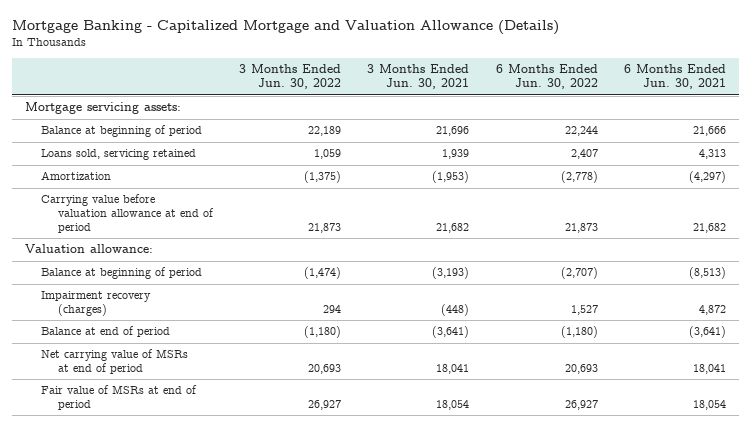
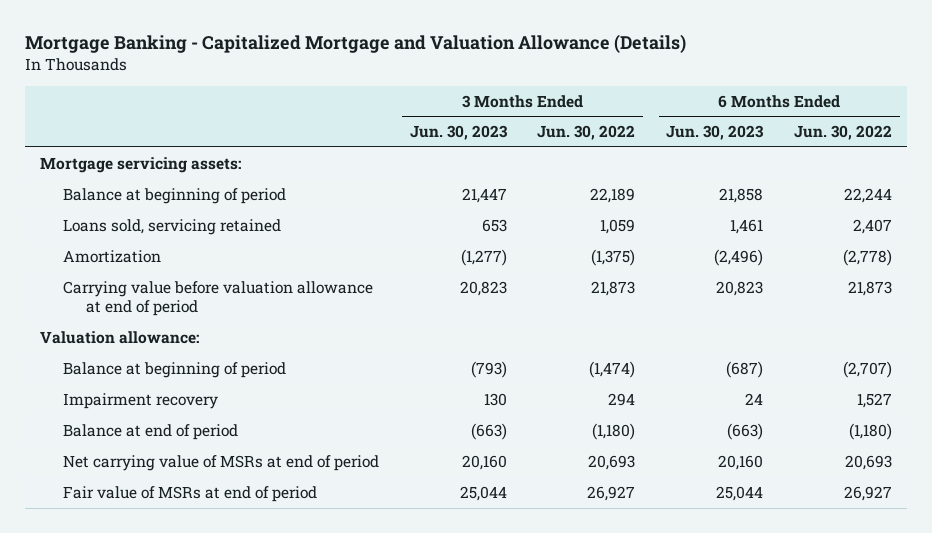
[367,64,470,90] 3 Months Ended Jun. 30, 2021 -> none
[624,64,727,90] 6 Months Ended Jun. 30, 2021 -> none
none -> [409,125,508,141] Jun. 30, 2023
none -> [666,125,765,141] Jun. 30, 2023
[41,291,152,317] Impairment recovery (charges) -> [62,392,218,409] Impairment recovery

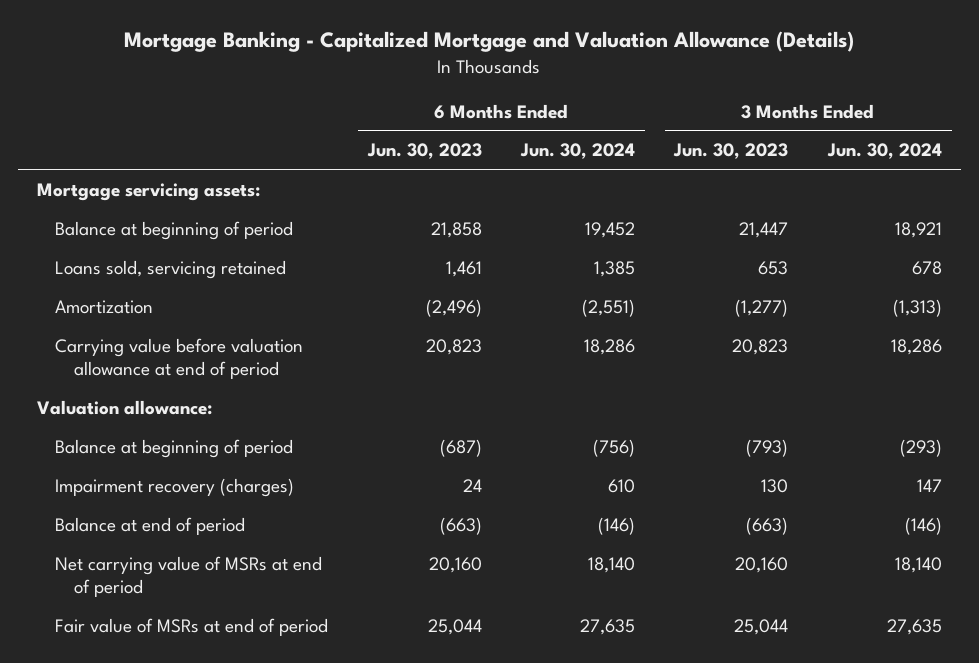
[537,125,636,141] Jun. 30, 2022 -> none
[793,125,892,141] Jun. 30, 2022 -> none
none -> [520,143,636,160] Jun. 30, 2024
none -> [826,143,942,160] Jun. 30, 2024
[62,392,218,409] Impairment recovery -> [55,477,295,497] Impairment recovery (charges)

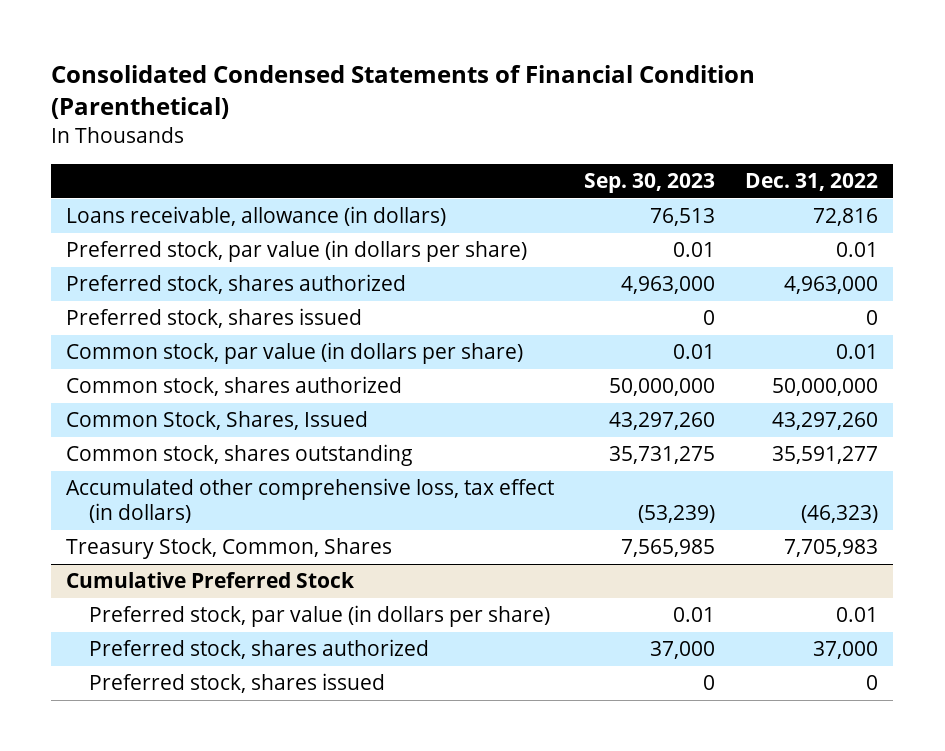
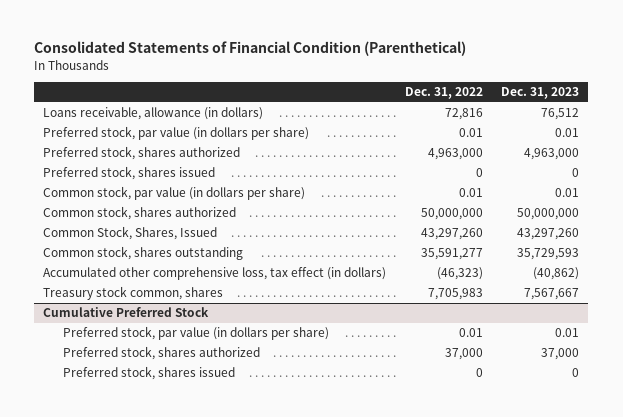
[51,65,756,120] Consolidated Condensed Statements of Financial Condition (Parenthetical) -> [34,41,467,57] Consolidated Statements of Financial Condition (Parenthetical)
[584,173,716,194] Sep. 30, 2023 -> none
none -> [501,87,580,100] Dec. 31, 2023
[66,538,393,560] Treasury Stock, Common, Shares -> [43,286,224,301] Treasury stock common, shares

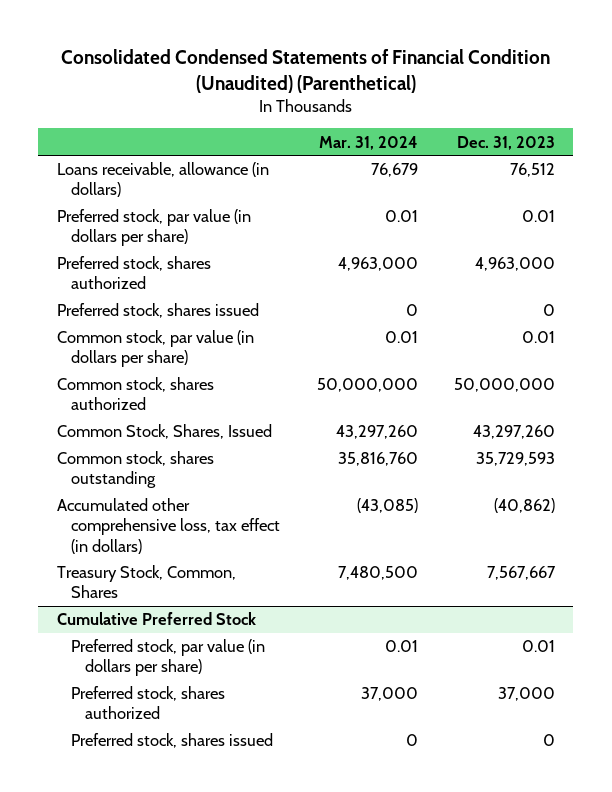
[34,41,467,57] Consolidated Statements of Financial Condition (Parenthetical) -> [60,48,550,93] Consolidated Condensed Statements of Financial Condition (Unaudited) (Parenthetical)
[404,87,483,100] Dec. 31, 2022 -> none
none -> [318,135,418,150] Mar. 31, 2024
[43,286,224,301] Treasury stock common, shares -> [56,565,236,599] Treasury Stock, Common, Shares

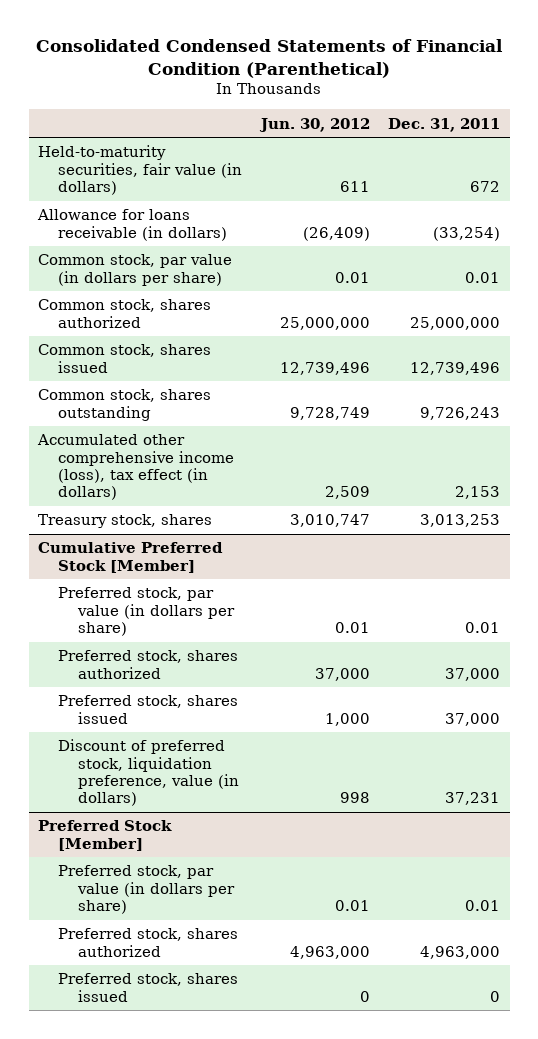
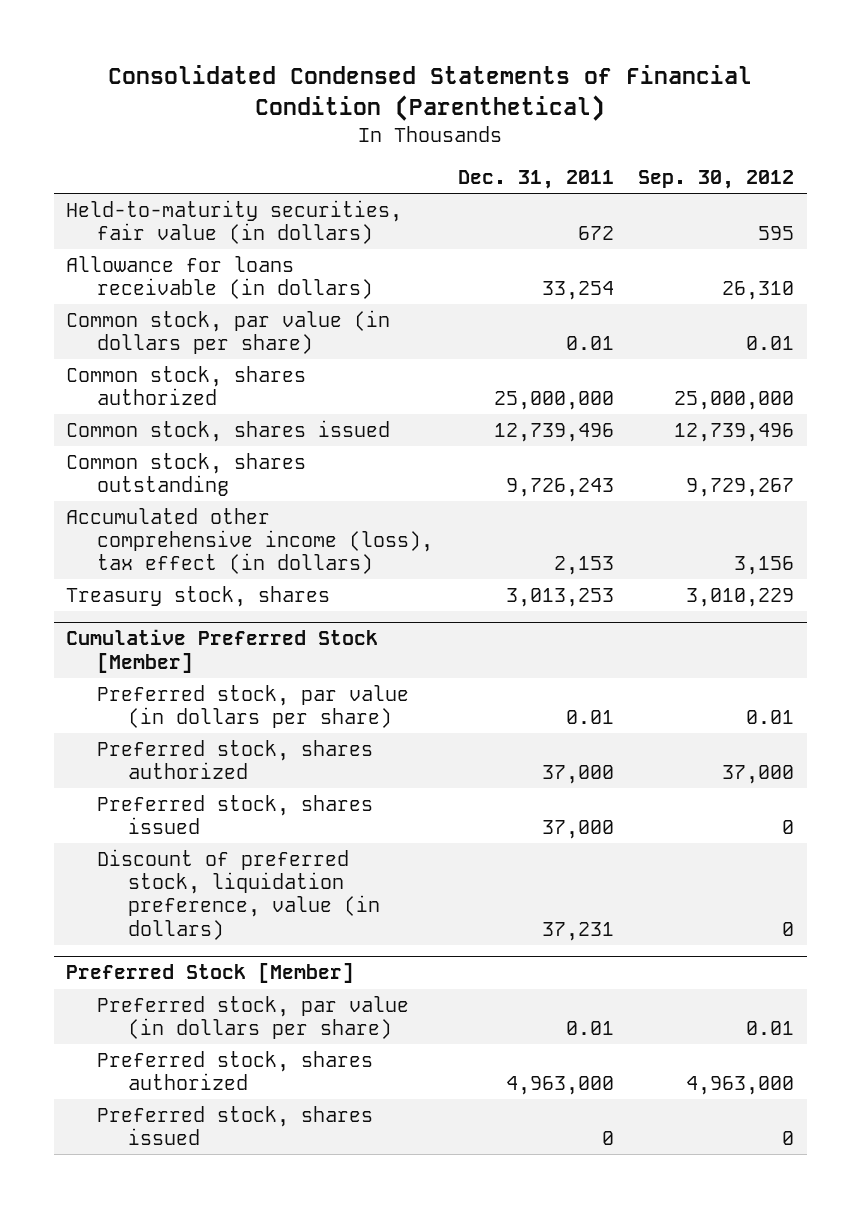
[258,117,370,132] Jun. 30, 2012 -> none
none -> [638,170,795,190] Sep. 30, 2012
[433,226,501,241] (33,254) -> [541,281,614,301] 33,254

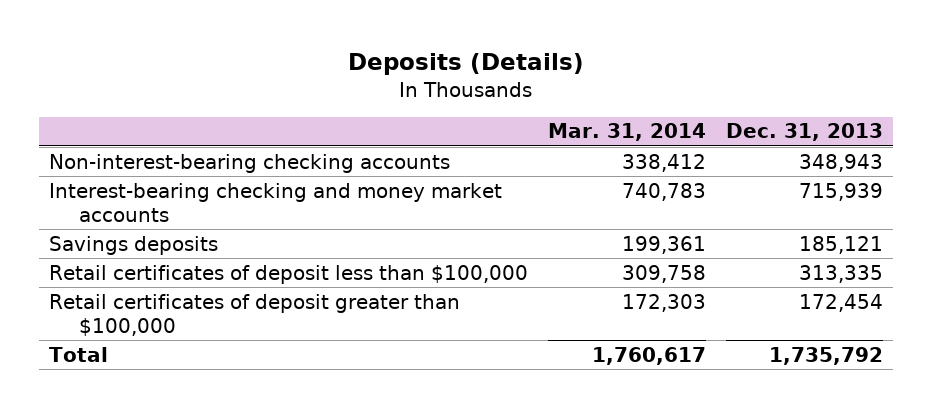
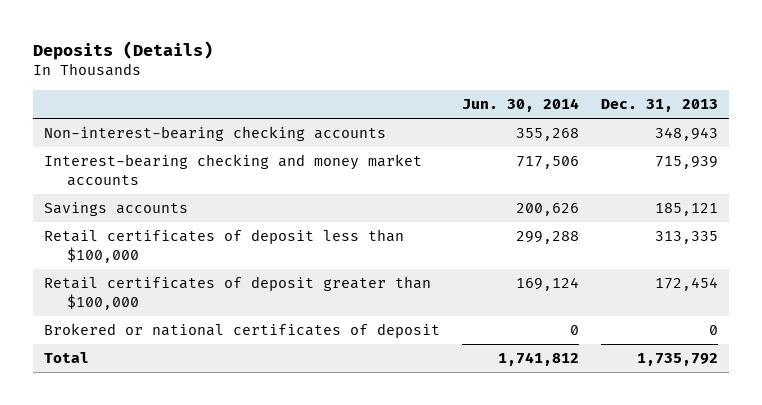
[548,123,707,142] Mar. 31, 2014 -> none
none -> [462,98,580,113] Jun. 30, 2014
[49,235,219,255] Savings deposits -> [44,202,189,217] Savings accounts
none -> [44,323,441,339] Brokered or national certificates of deposit

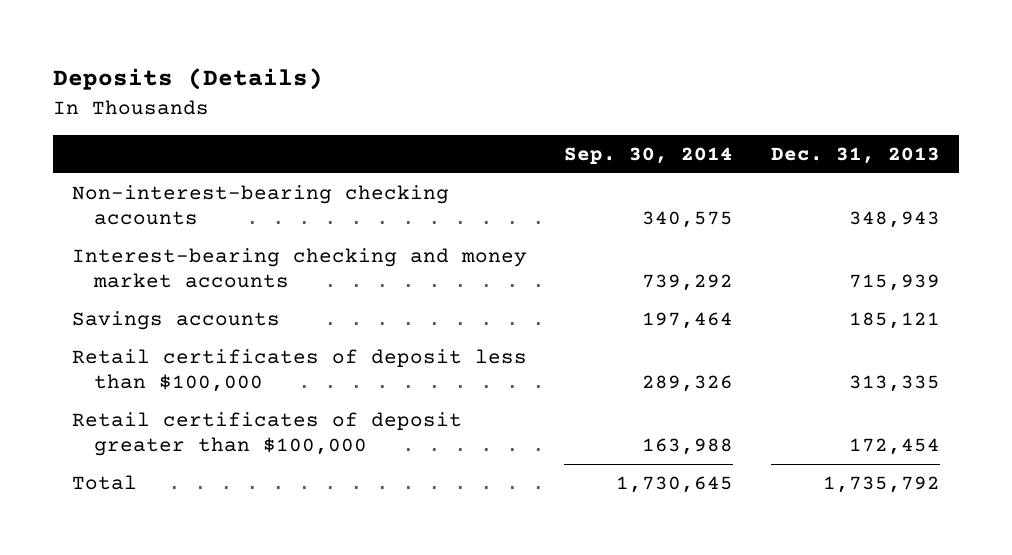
[462,98,580,113] Jun. 30, 2014 -> none
none -> [564,146,734,164] Sep. 30, 2014
[44,323,441,339] Brokered or national certificates of deposit -> none

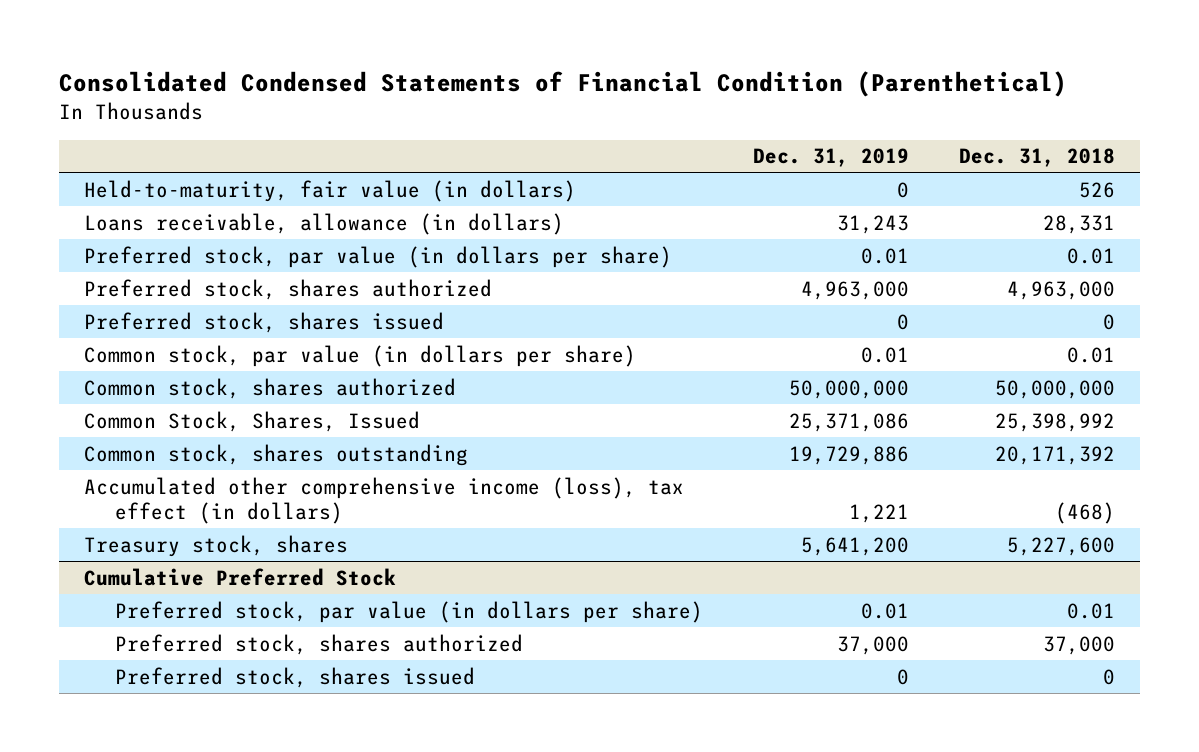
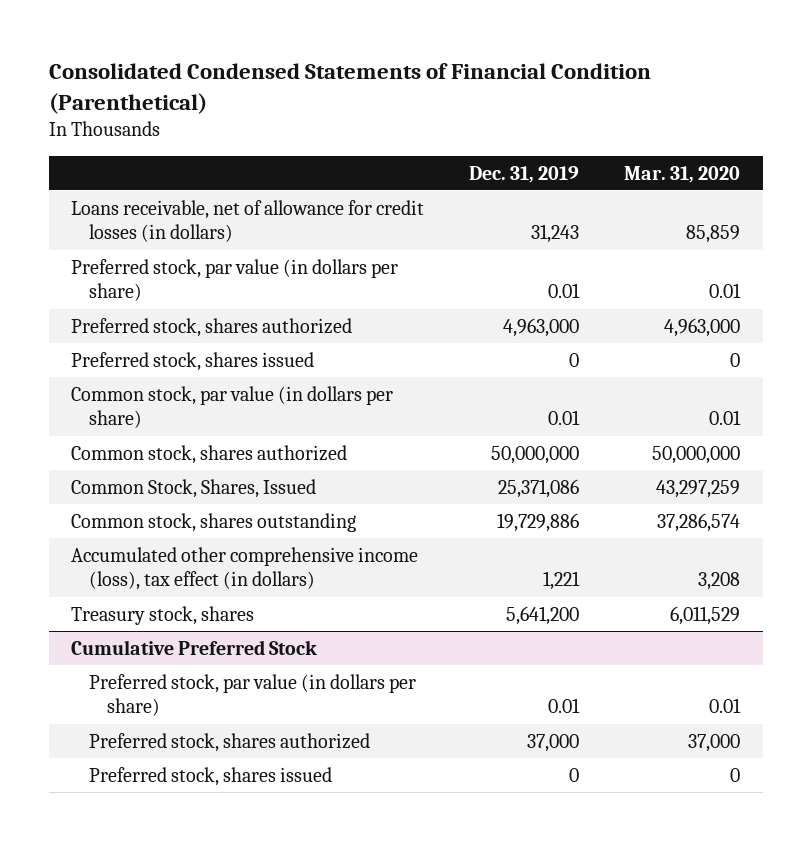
[958,148,1115,168] Dec. 31, 2018 -> none
none -> [624,165,741,183] Mar. 31, 2020
[83,179,576,202] Held-to-maturity, fair value (in dollars) -> none
[83,212,564,235] Loans receivable, allowance (in dollars) -> [71,199,425,243] Loans receivable, net of allowance for credit losses (in dollars)

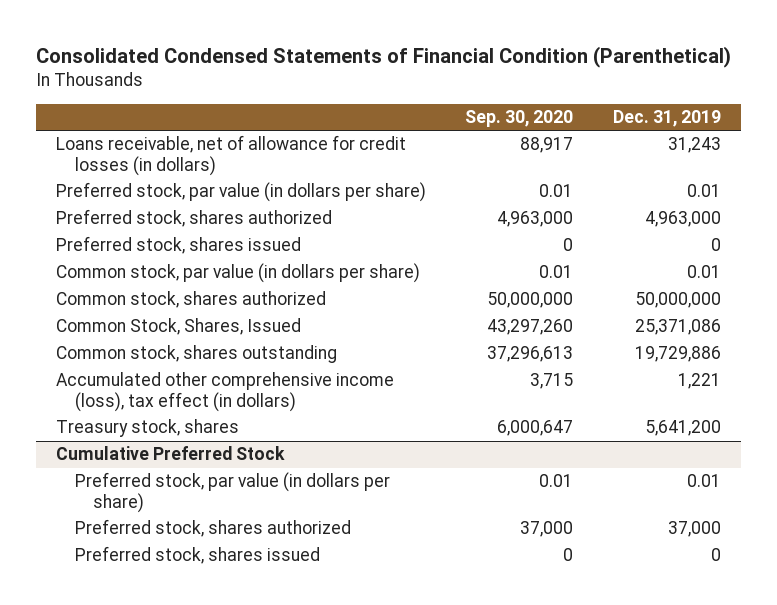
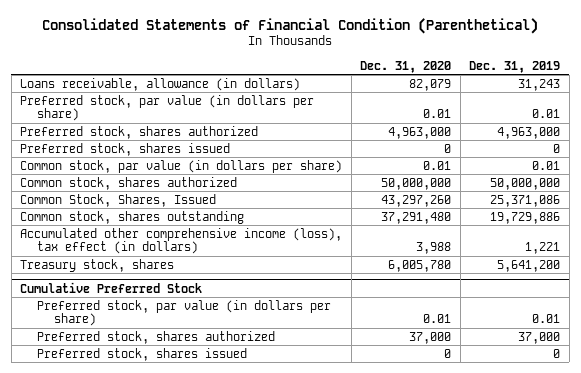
[36,45,732,68] Consolidated Condensed Statements of Financial Condition (Parenthetical) -> [42,17,539,34] Consolidated Statements of Financial Condition (Parenthetical)
[465,110,574,128] Sep. 30, 2020 -> none
none -> [360,60,452,73] Dec. 31, 2020
[55,135,406,177] Loans receivable, net of allowance for credit losses (in dollars) -> [20,77,301,91] Loans receivable, allowance (in dollars)

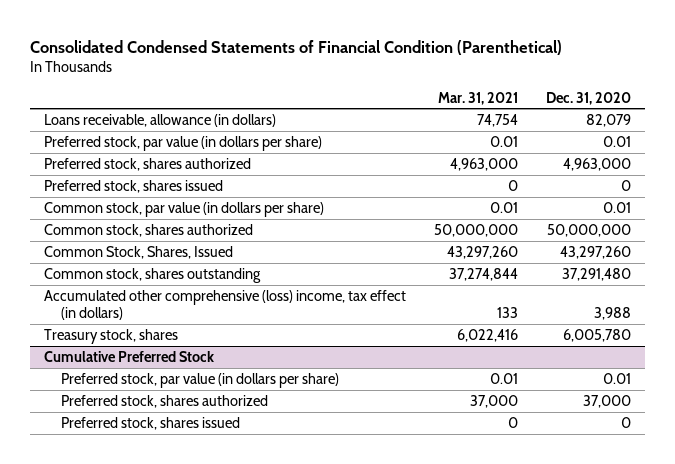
[42,17,539,34] Consolidated Statements of Financial Condition (Parenthetical) -> [30,39,563,55] Consolidated Condensed Statements of Financial Condition (Parenthetical)
[469,60,561,73] Dec. 31, 2019 -> none
none -> [438,91,519,105] Mar. 31, 2021
[20,227,343,255] Accumulated other comprehensive income (loss), tax effect (in dollars) -> [44,289,407,321] Accumulated other comprehensive (loss) income, tax effect (in dollars)

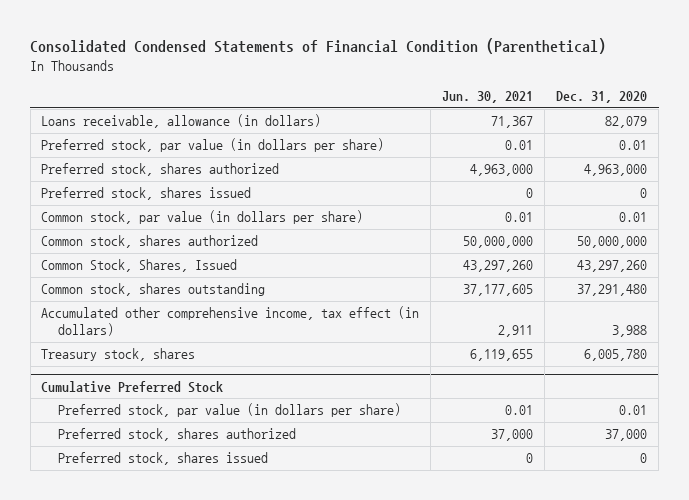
[438,91,519,105] Mar. 31, 2021 -> none
none -> [442,91,534,104] Jun. 30, 2021
[44,289,407,321] Accumulated other comprehensive (loss) income, tax effect (in dollars) -> [41,306,420,337] Accumulated other comprehensive income, tax effect (in dollars)

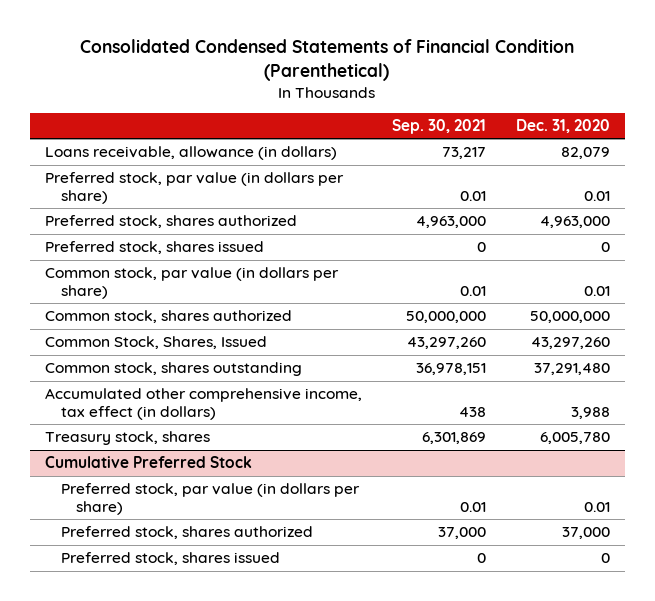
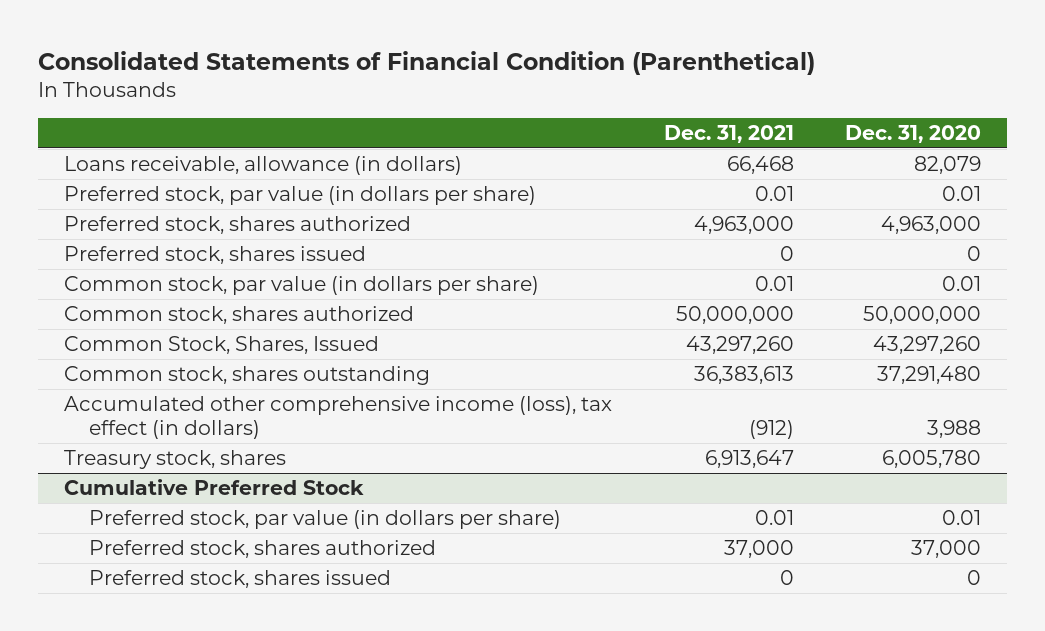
[80,39,575,81] Consolidated Condensed Statements of Financial Condition (Parenthetical) -> [38,50,816,75] Consolidated Statements of Financial Condition (Parenthetical)
[391,119,486,135] Sep. 30, 2021 -> none
none -> [663,124,794,143] Dec. 31, 2021
[44,388,362,421] Accumulated other comprehensive income, tax effect (in dollars) -> [63,396,612,440] Accumulated other comprehensive income (loss), tax effect (in dollars)

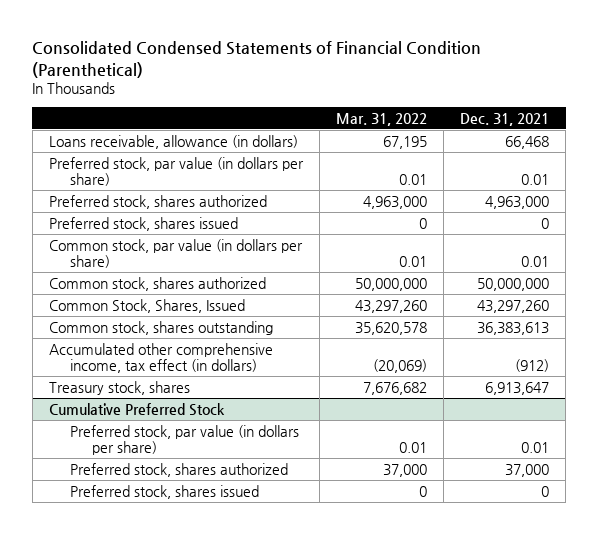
[38,50,816,75] Consolidated Statements of Financial Condition (Parenthetical) -> [32,41,482,78] Consolidated Condensed Statements of Financial Condition (Parenthetical)
[845,124,982,143] Dec. 31, 2020 -> none
none -> [336,112,428,126] Mar. 31, 2022
[63,396,612,440] Accumulated other comprehensive income (loss), tax effect (in dollars) -> [48,342,273,373] Accumulated other comprehensive income, tax effect (in dollars)

